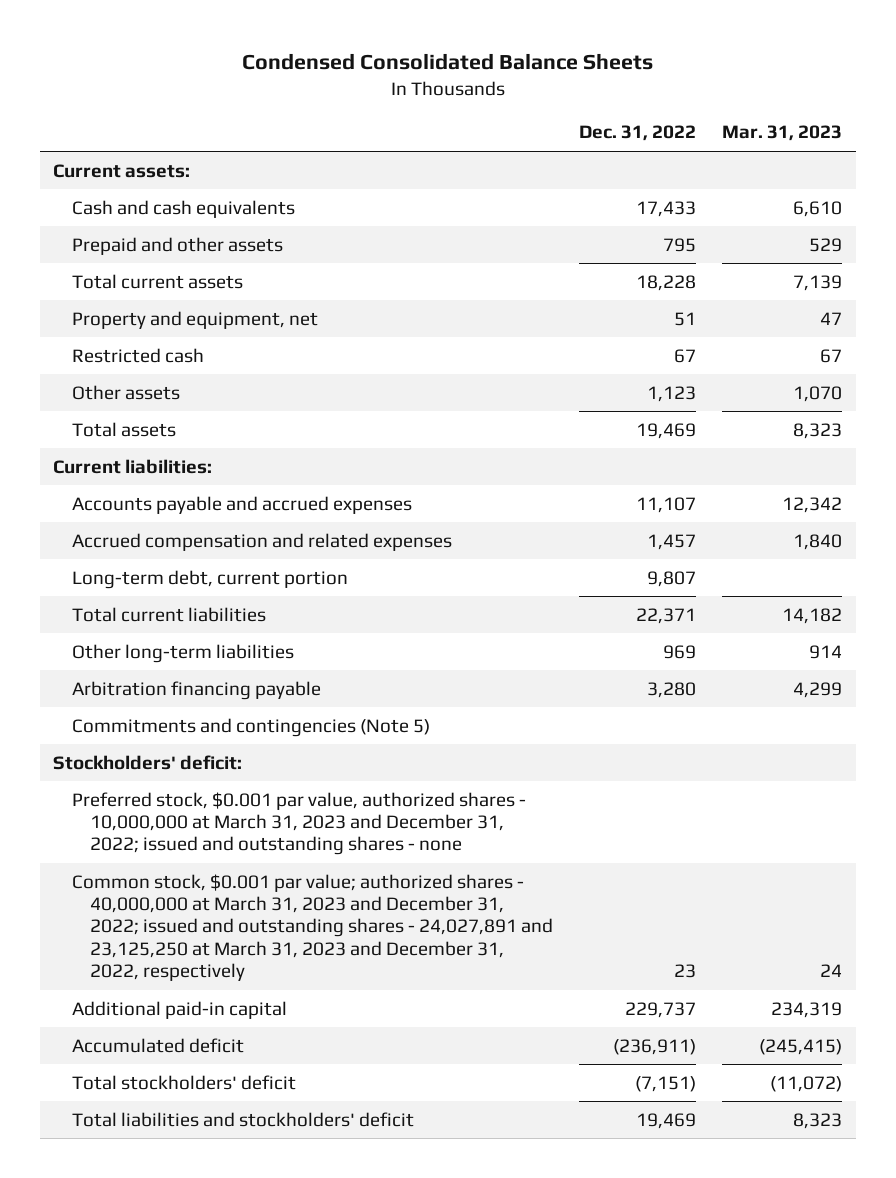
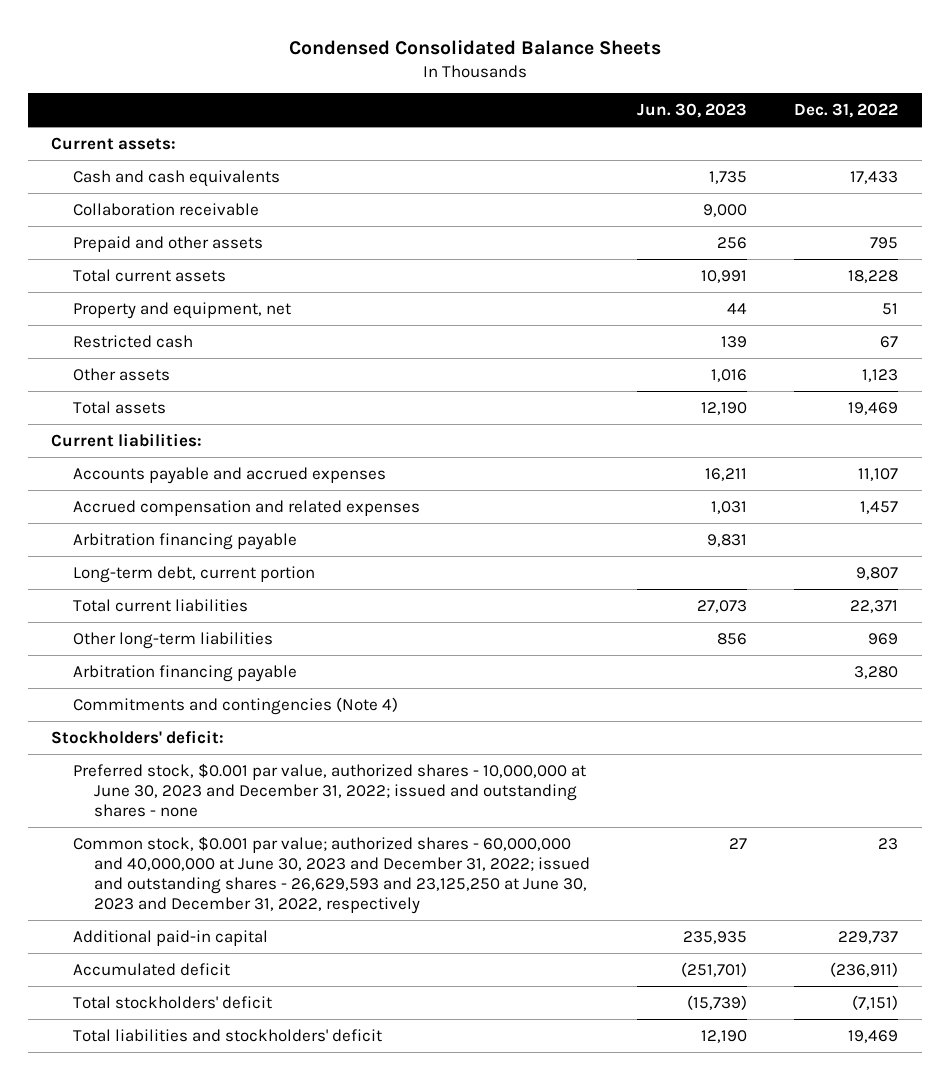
[722,125,843,142] Mar. 31, 2023 -> none
none -> [637,103,748,119] Jun. 30, 2023
none -> [72,202,259,216] Collaboration receivable
none -> [72,532,297,550] Arbitration financing payable
[71,717,430,737] Commitments and contingencies (Note 5) -> [72,696,398,715] Commitments and contingencies (Note 4)
[71,791,526,856] Preferred stock, $0.001 par value, authorized shares - 10,000,000 at March 31, 2023 and December 31, 2022; issued and outstanding shares - none -> [72,762,586,817] Preferred stock, $0.001 par value, authorized shares - 10,000,000 at June 30, 2023 and December 31, 2022; issued and outstanding shares - none
[71,873,553,982] Common stock, $0.001 par value; authorized shares - 40,000,000 at March 31, 2023 and December 31, 2022; issued and outstanding shares - 24,027,891 and 23,125,250 at March 31, 2023 and December 31, 2022, respectively -> [72,835,591,914] Common stock, $0.001 par value; authorized shares - 60,000,000 and 40,000,000 at June 30, 2023 and December 31, 2022; issued and outstanding shares - 26,629,593 and 23,125,250 at June 30, 2023 and December 31, 2022, respectively

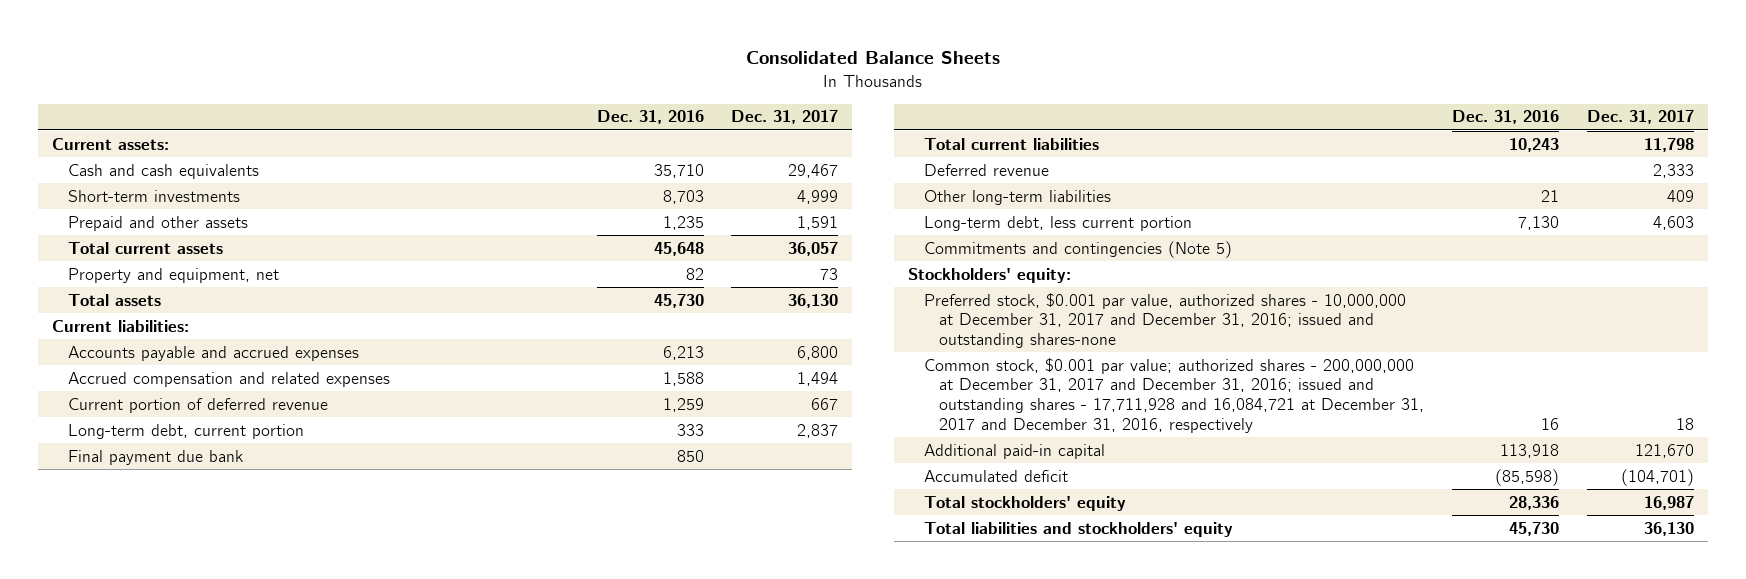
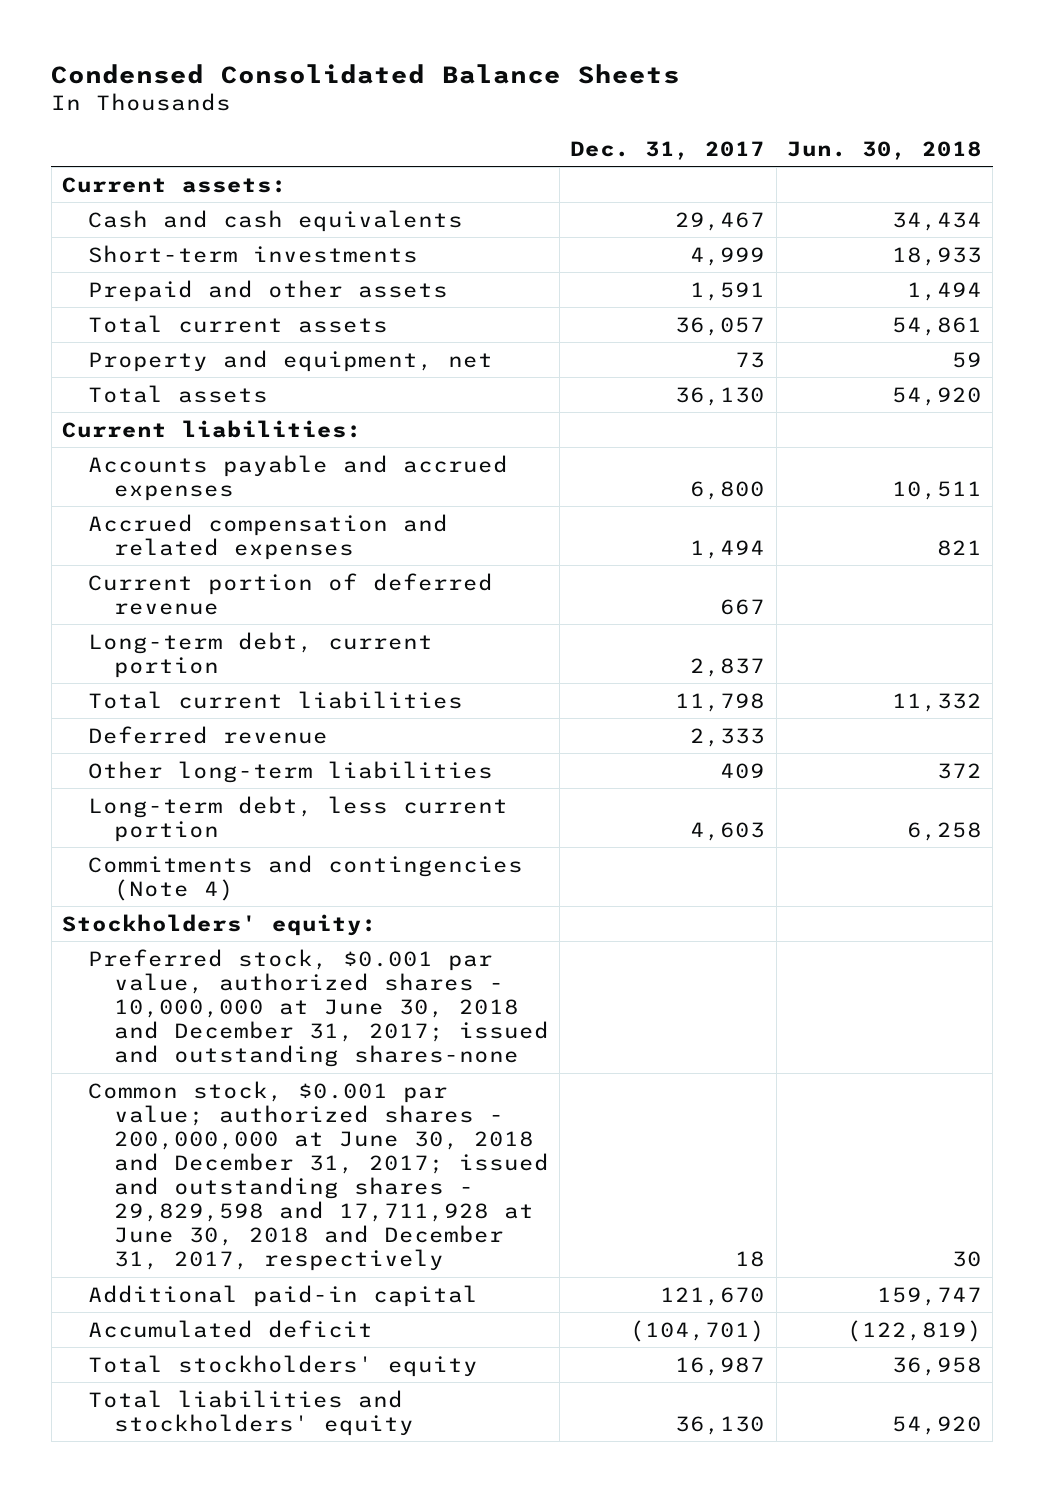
[746,51,1001,65] Consolidated Balance Sheets -> [51,63,681,84] Condensed Consolidated Balance Sheets
[596,110,704,125] Dec. 31, 2016 -> none
none -> [786,140,982,160] Jun. 30, 2018
[68,449,244,465] Final payment due bank -> none
[923,240,1232,258] Commitments and contingencies (Note 5) -> [87,854,523,901] Commitments and contingencies (Note 4)
[923,292,1406,349] Preferred stock, $0.001 par value, authorized shares - 10,000,000 at December 31, 2017 and December 31, 2016; issued and outstanding shares-none -> [87,948,550,1068] Preferred stock, $0.001 par value, authorized shares - 10,000,000 at June 30, 2018 and December 31, 2017; issued and outstanding shares-none
[923,357,1425,433] Common stock, $0.001 par value; authorized shares - 200,000,000 at December 31, 2017 and December 31, 2016; issued and outstanding shares - 17,711,928 and 16,084,721 at December 31, 2017 and December 31, 2016, respectively -> [87,1080,550,1272] Common stock, $0.001 par value; authorized shares - 200,000,000 at June 30, 2018 and December 31, 2017; issued and outstanding shares - 29,829,598 and 17,711,928 at June 30, 2018 and December 31, 2017, respectively

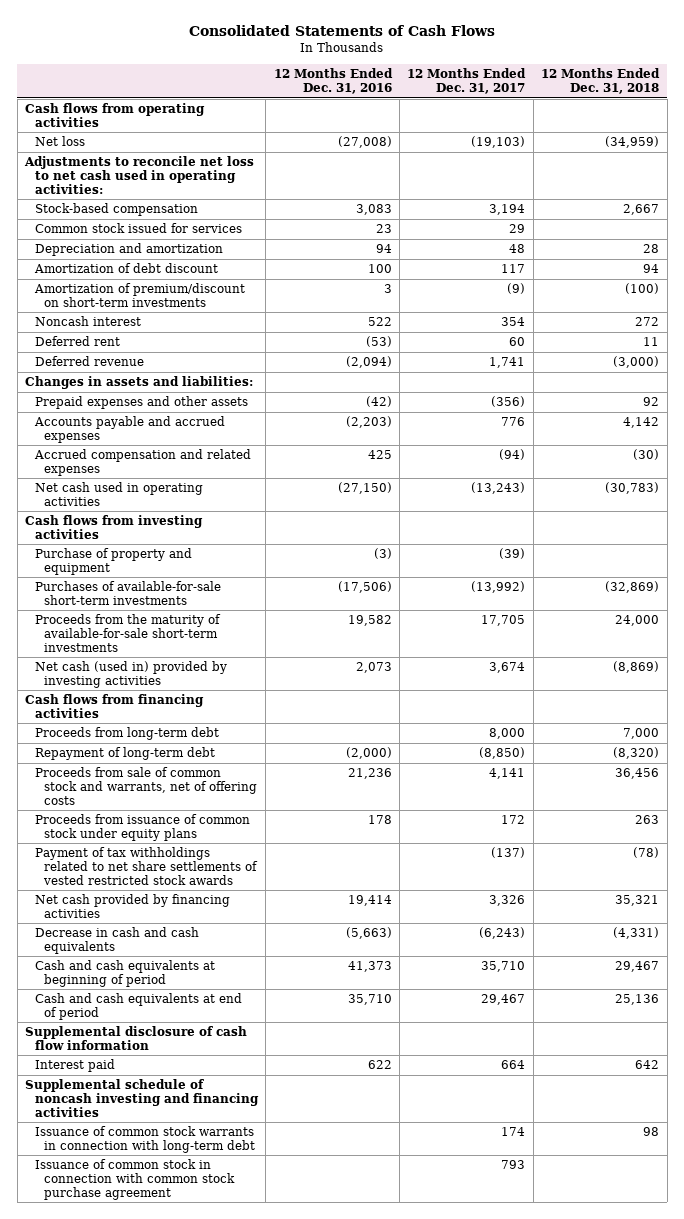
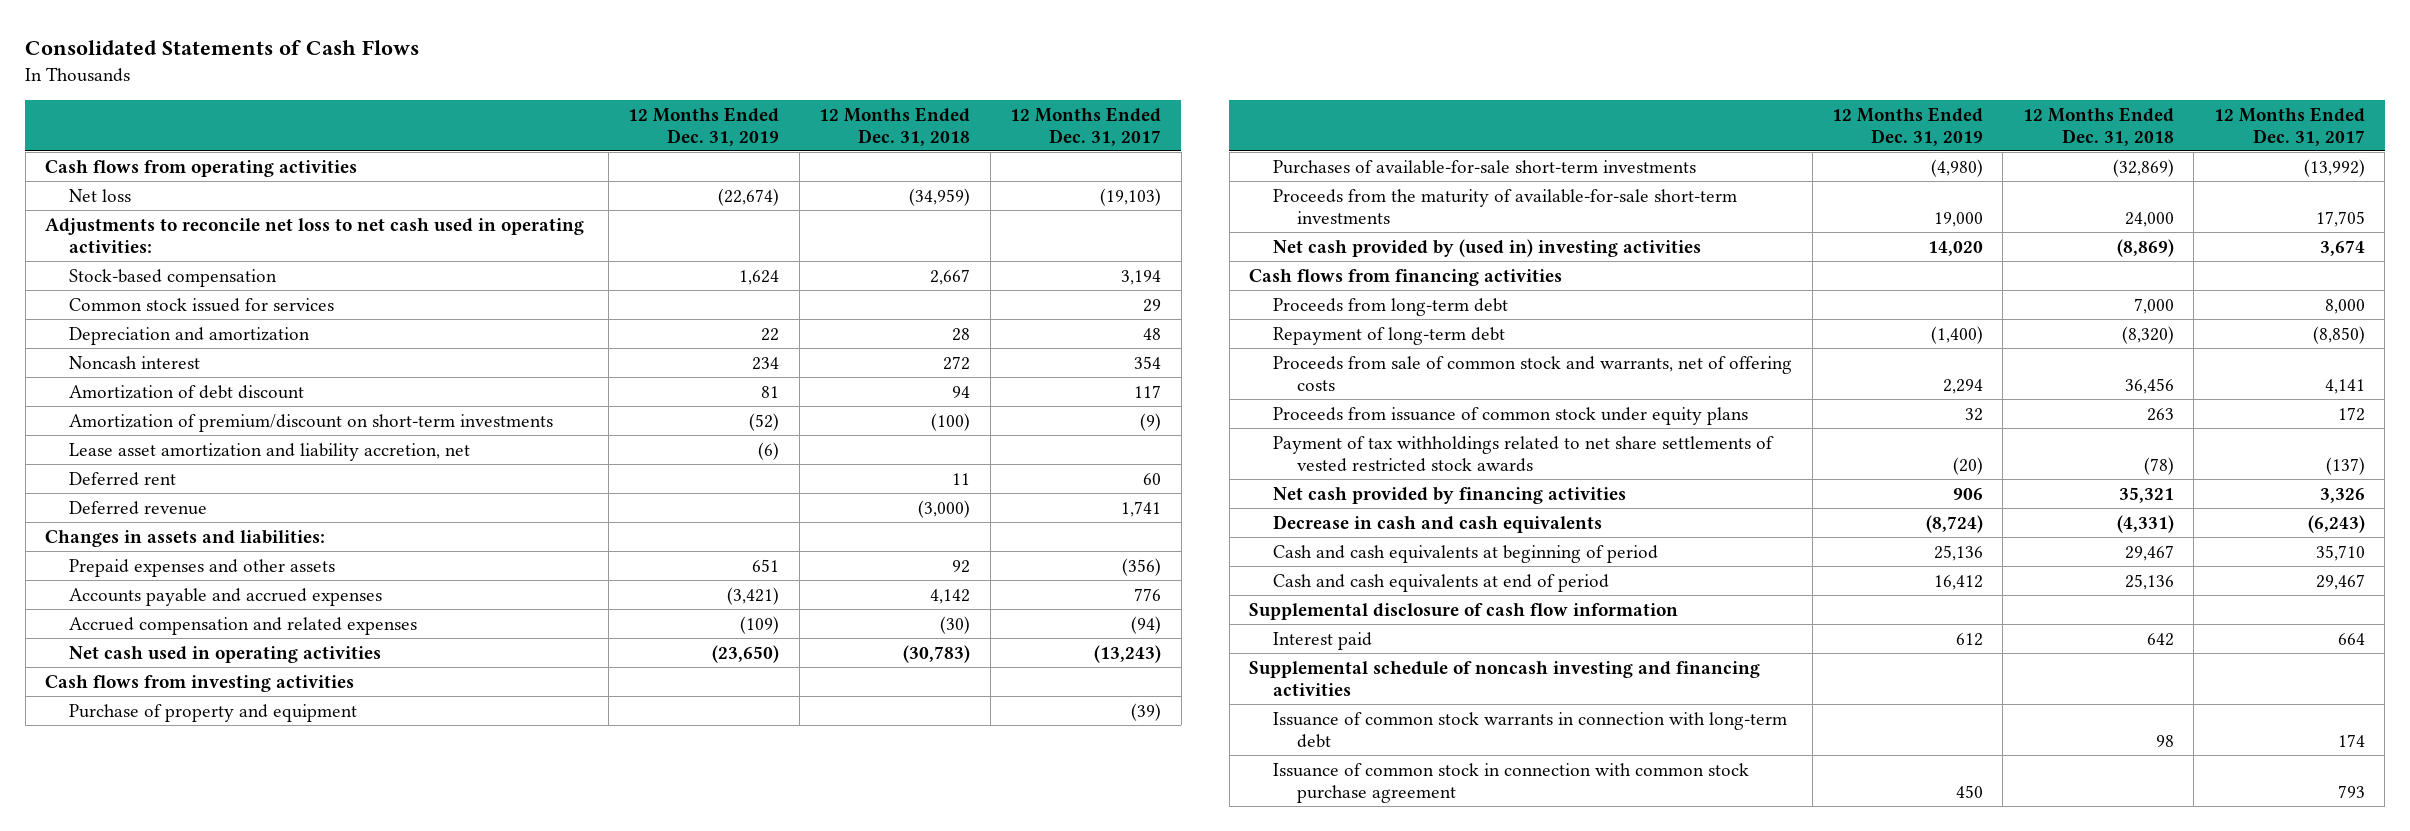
[273,68,393,95] 12 Months Ended Dec. 31, 2016 -> none
none -> [628,106,780,146] 12 Months Ended Dec. 31, 2019
[34,316,141,327] Noncash interest -> [69,355,201,369] Noncash interest
none -> [69,442,471,461] Lease asset amortization and liability accretion, net
[34,661,227,689] Net cash (used in) provided by investing activities -> [1273,238,1702,257] Net cash provided by (used in) investing activities

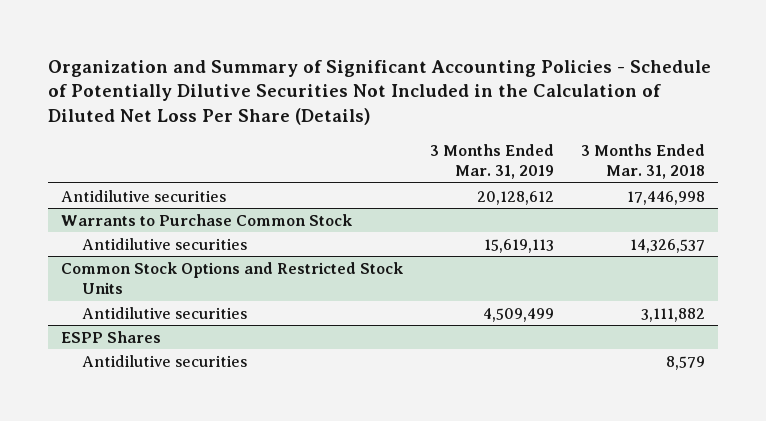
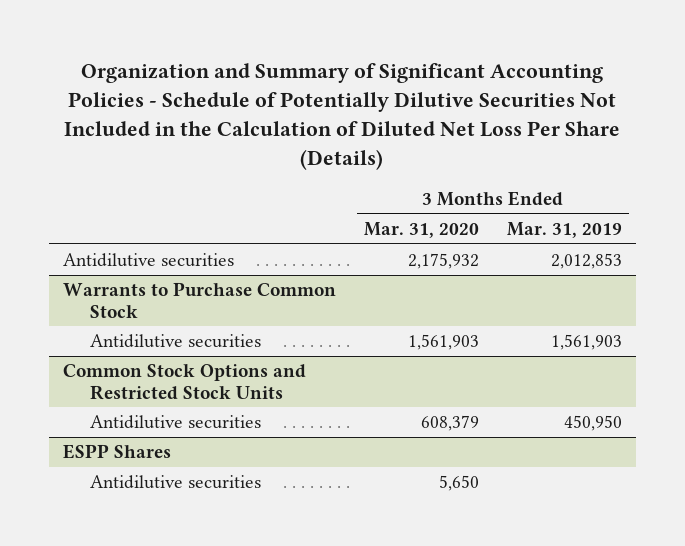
[580,143,705,180] 3 Months Ended Mar. 31, 2018 -> none
none -> [363,221,479,238] Mar. 31, 2020
[477,190,555,205] 20,128,612 -> [551,253,623,270] 2,012,853
[484,238,555,253] 15,619,113 -> [551,334,623,351] 1,561,903
[483,307,555,322] 4,509,499 -> [564,415,623,432] 450,950

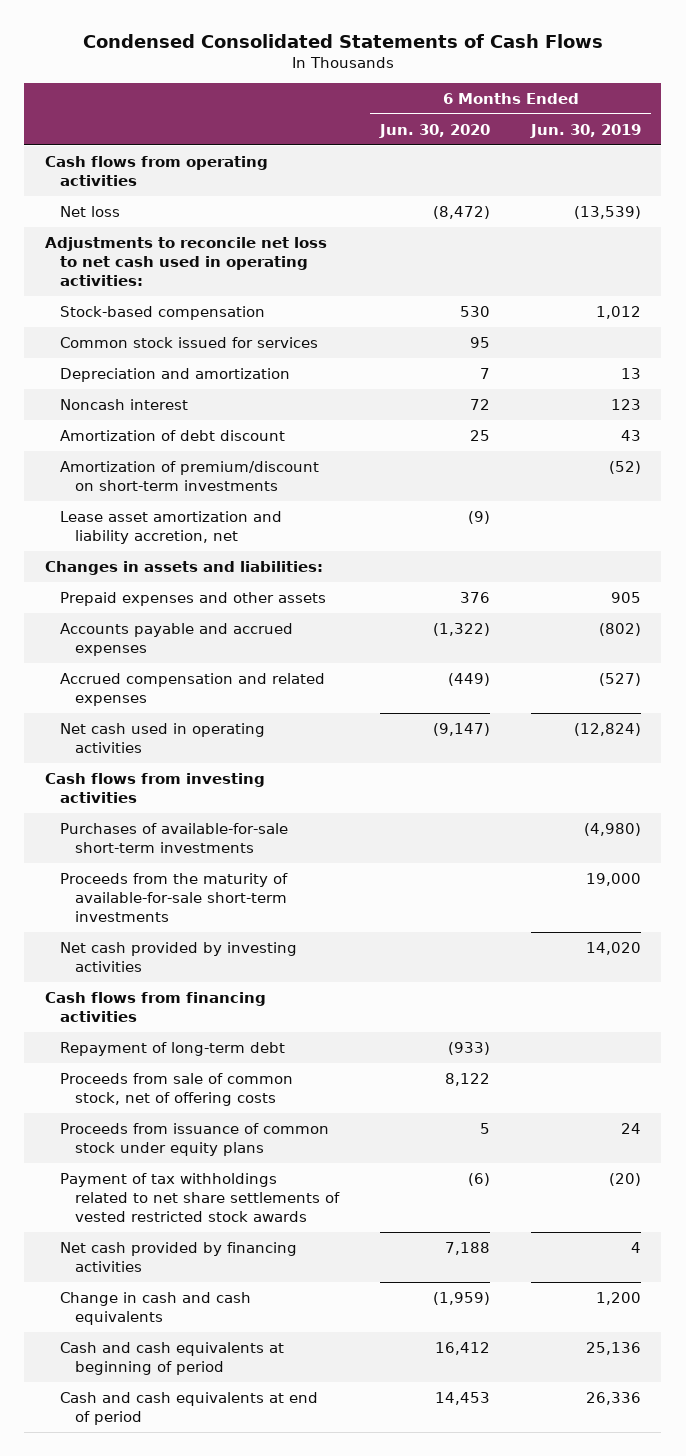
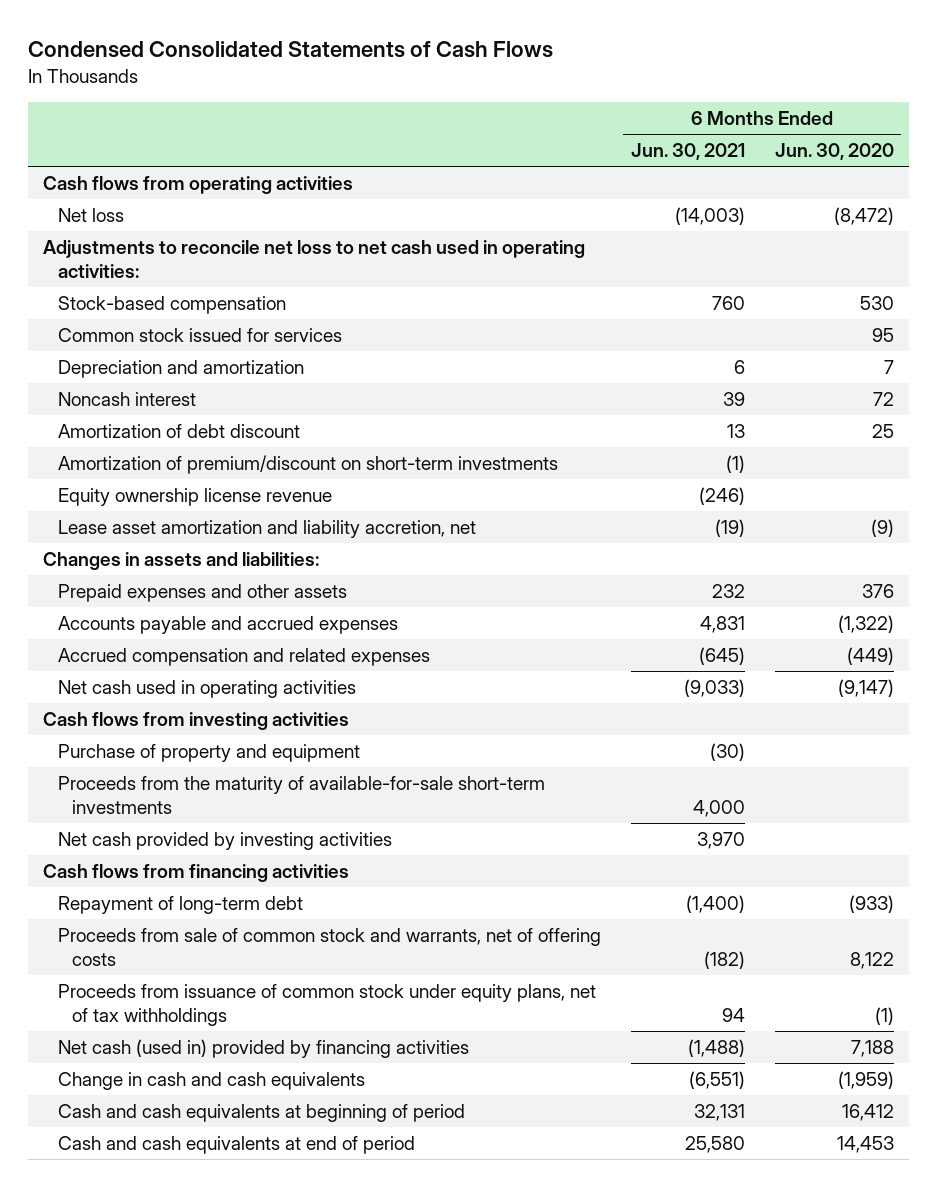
[529,123,641,138] Jun. 30, 2019 -> none
none -> [630,143,745,161] Jun. 30, 2021
none -> [57,488,332,507] Equity ownership license revenue
[60,822,289,853] Purchases of available-for-sale short-term investments -> none
none -> [57,744,360,763] Purchase of property and equipment
[60,1172,341,1222] Payment of tax withholdings related to net share settlements of vested restricted stock awards -> none
[60,1072,294,1106] Proceeds from sale of common stock, net of offering costs -> [57,928,601,966] Proceeds from sale of common stock and warrants, net of offering costs
[60,1122,330,1156] Proceeds from issuance of common stock under equity plans -> [57,984,596,1026] Proceeds from issuance of common stock under equity plans, net of tax withholdings
[480,1122,491,1134] 5 -> [874,1006,894,1025] (1)
[60,1241,298,1272] Net cash provided by financing activities -> [57,1039,469,1059] Net cash (used in) provided by financing activities

